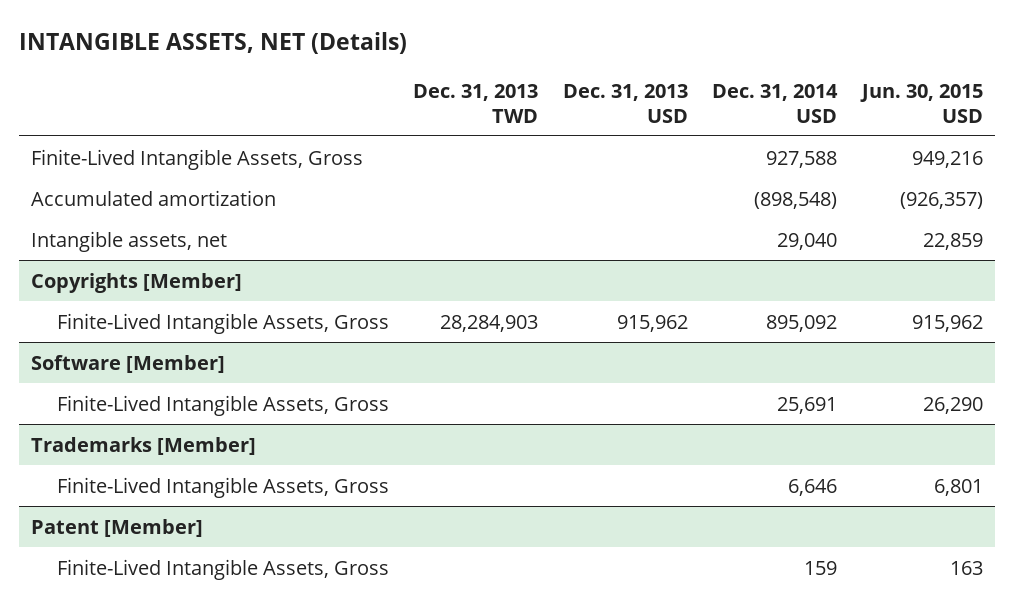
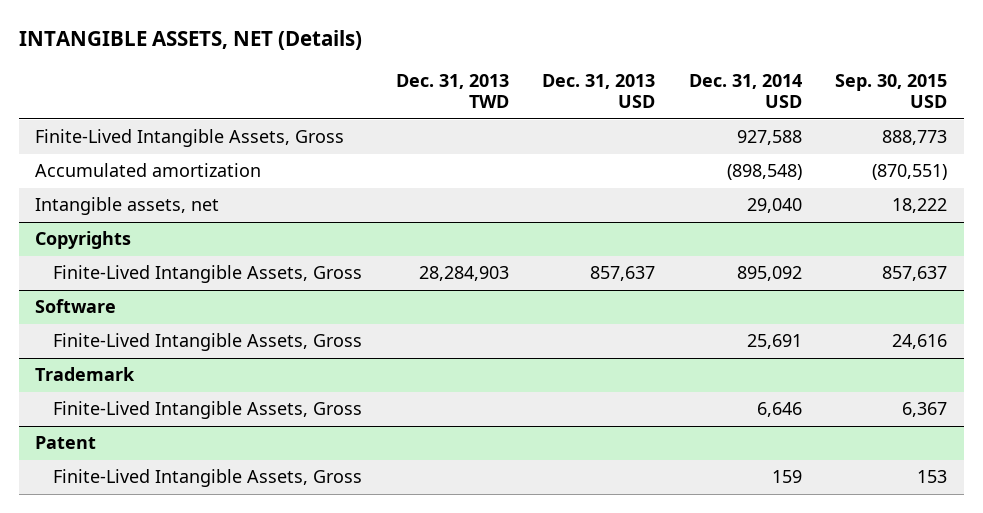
[859,83,983,123] Jun. 30, 2015 USD -> none
none -> [835,74,948,108] Sep. 30, 2015 USD
[30,272,242,293] Copyrights [Member] -> [35,231,132,250] Copyrights
[616,314,688,332] 915,962 -> [590,266,656,282] 857,637
[30,354,225,373] Software [Member] -> [35,299,117,314] Software
[30,436,256,455] Trademarks [Member] -> [35,367,136,382] Trademark
[30,518,203,537] Patent [Member] -> [35,436,97,450] Patent

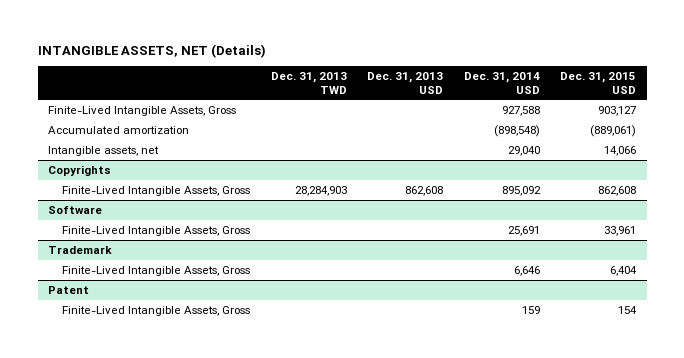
[835,74,948,108] Sep. 30, 2015 USD -> none
none -> [560,72,637,94] Dec. 31, 2015 USD
[590,266,656,282] 857,637 -> [405,185,444,196] 862,608

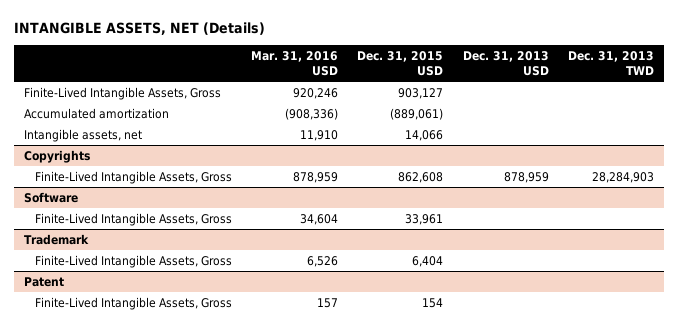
[463,72,540,94] Dec. 31, 2014 USD -> none
none -> [250,50,338,76] Mar. 31, 2016 USD
[405,185,444,196] 862,608 -> [503,171,549,183] 878,959

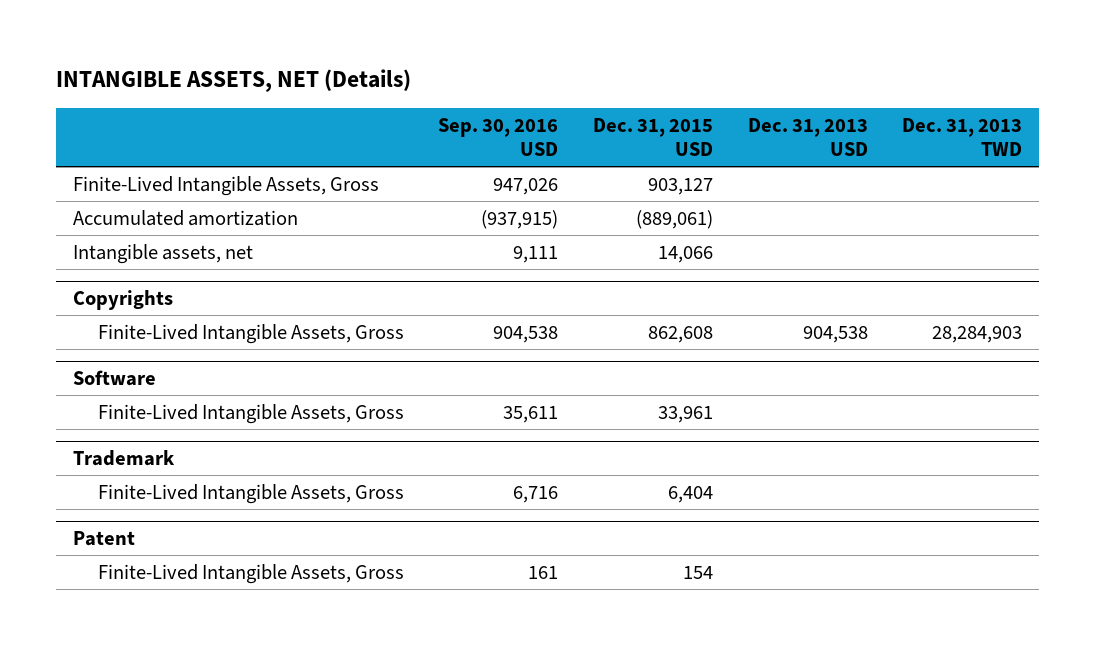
[250,50,338,76] Mar. 31, 2016 USD -> none
none -> [438,117,559,156] Sep. 30, 2016 USD
[503,171,549,183] 878,959 -> [802,325,868,343] 904,538

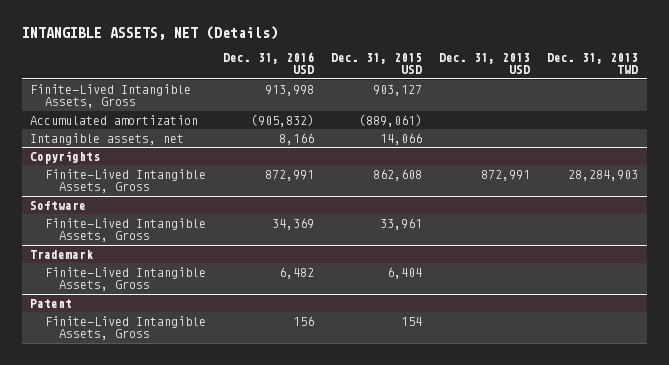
[438,117,559,156] Sep. 30, 2016 USD -> none
none -> [223,51,315,75] Dec. 31, 2016 USD
[802,325,868,343] 904,538 -> [481,169,531,181] 872,991

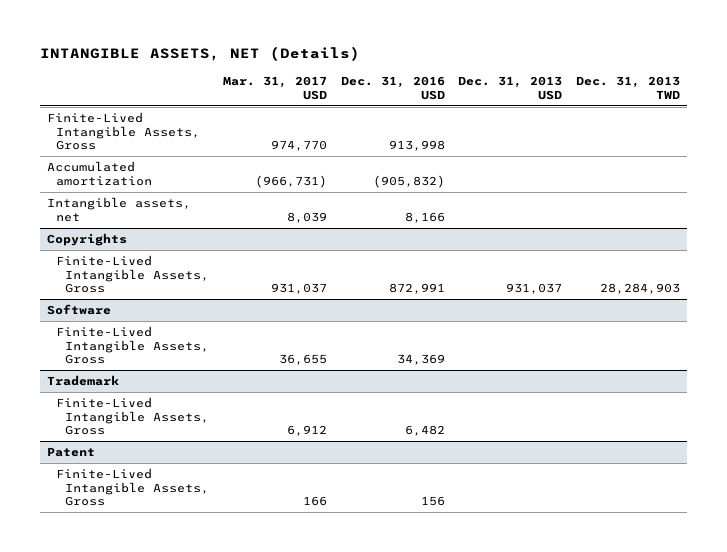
[331,52,423,75] Dec. 31, 2015 USD -> none
none -> [222,76,327,100] Mar. 31, 2017 USD
[481,169,531,181] 872,991 -> [506,283,563,295] 931,037

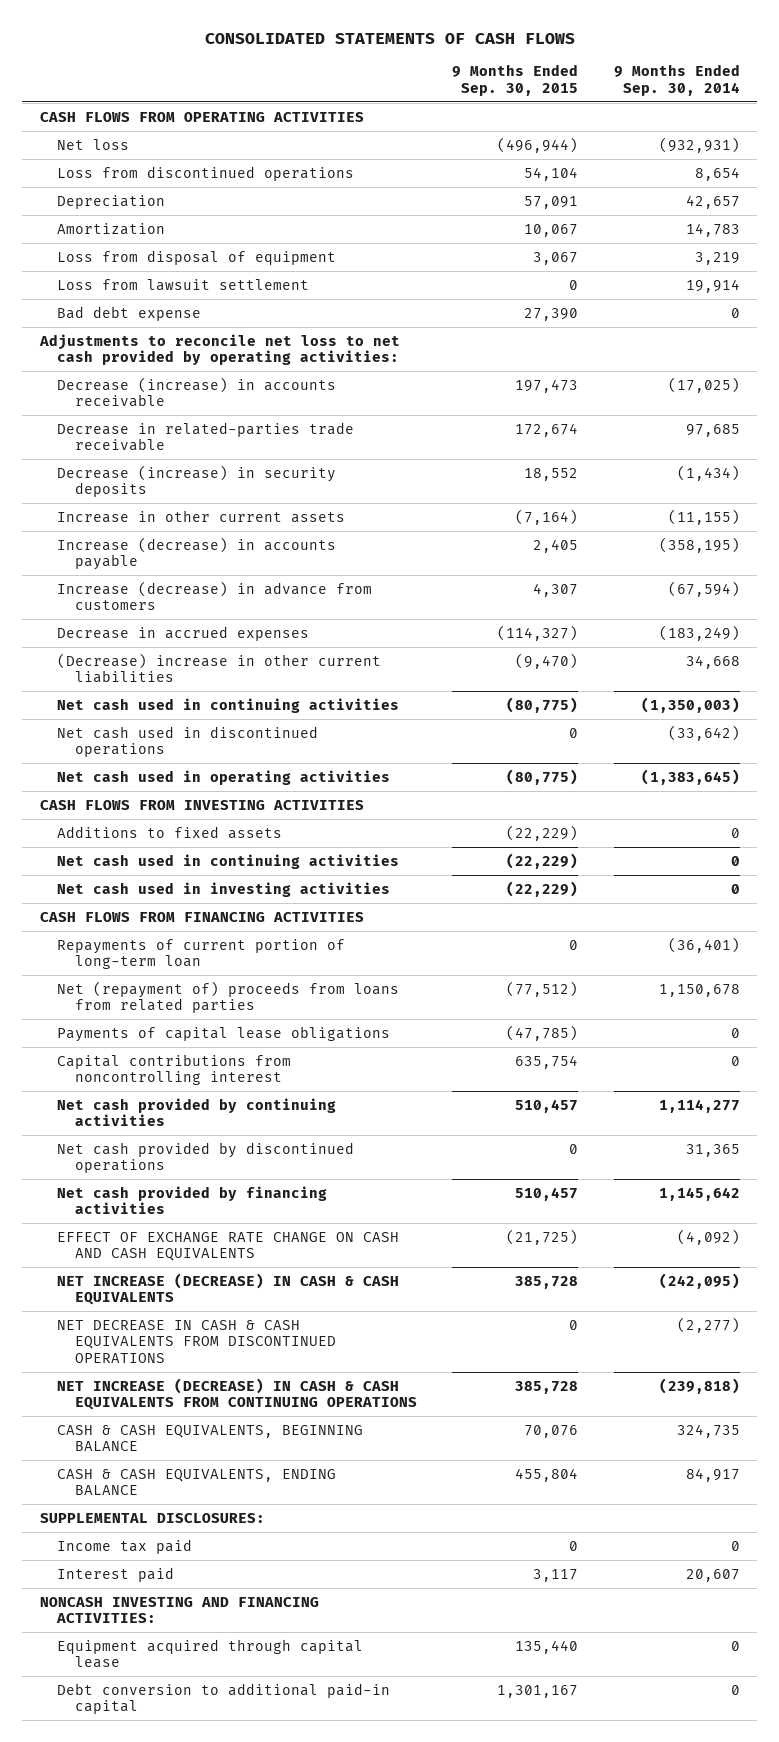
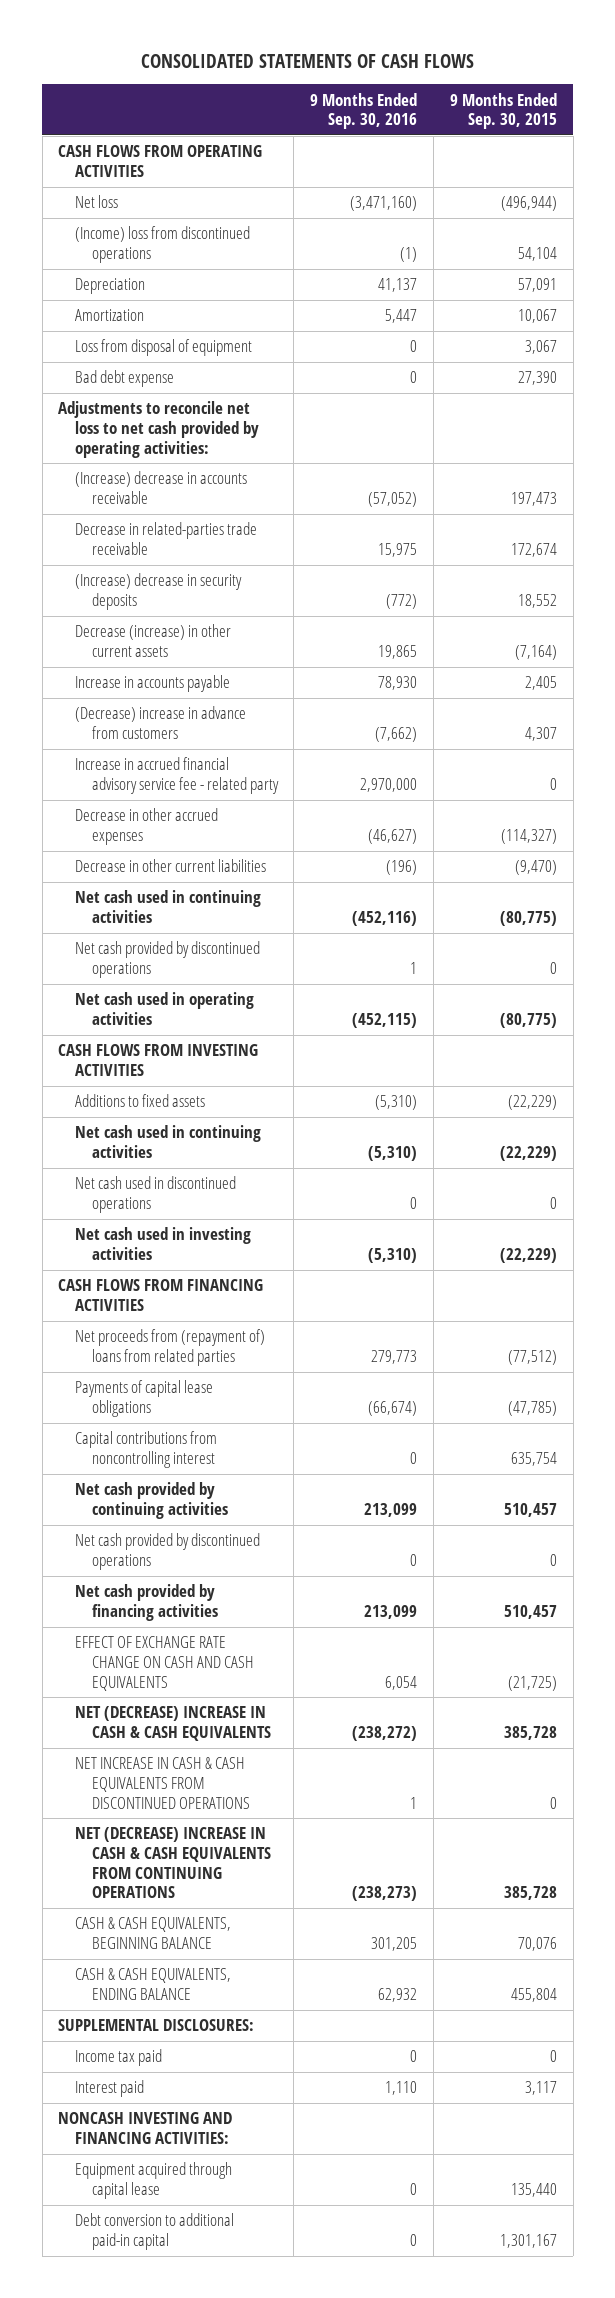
[613,64,740,96] 9 Months Ended Sep. 30, 2014 -> none
none -> [310,92,418,130] 9 Months Ended Sep. 30, 2016
[57,165,355,181] Loss from discontinued operations -> [74,226,250,264] (Income) loss from discontinued operations
[57,278,310,291] Loss from lawsuit settlement -> none
[57,376,337,408] Decrease (increase) in accounts receivable -> [74,471,247,505] (Increase) decrease in accounts receivable
[57,464,337,498] Decrease (increase) in security deposits -> [74,573,242,611] (Increase) decrease in security deposits
[57,509,346,523] Increase in other current assets -> [74,624,231,658] Decrease (increase) in other current assets
[57,536,337,571] Increase (decrease) in accounts payable -> [74,675,230,693] Increase in accounts payable
[57,580,373,611] Increase (decrease) in advance from customers -> [74,706,246,740] (Decrease) increase in advance from customers
none -> [74,757,279,795] Increase in accrued financial advisory service fee - related party
[57,625,310,641] Decrease in accrued expenses -> [74,808,218,846] Decrease in other accrued expenses
[57,652,382,684] (Decrease) increase in other current liabilities -> [74,859,266,873] Decrease in other current liabilities
none -> [74,941,260,979] Net cash provided by discontinued operations
[57,725,319,758] Net cash used in discontinued operations -> [74,1176,236,1214] Net cash used in discontinued operations
[57,938,346,970] Repayments of current portion of long-term loan -> none
[57,980,400,1014] Net (repayment of) proceeds from loans from related parties -> [74,1329,265,1367] Net proceeds from (repayment of) loans from related parties
[57,1272,400,1306] NET INCREASE (DECREASE) IN CASH & CASH EQUIVALENTS -> [74,1706,271,1742] NET (DECREASE) INCREASE IN CASH & CASH EQUIVALENTS
[57,1319,337,1363] NET DECREASE IN CASH & CASH EQUIVALENTS FROM DISCONTINUED OPERATIONS -> [74,1757,250,1809] NET INCREASE IN CASH & CASH EQUIVALENTS FROM DISCONTINUED OPERATIONS
[57,1377,418,1411] NET INCREASE (DECREASE) IN CASH & CASH EQUIVALENTS FROM CONTINUING OPERATIONS -> [74,1827,271,1899] NET (DECREASE) INCREASE IN CASH & CASH EQUIVALENTS FROM CONTINUING OPERATIONS

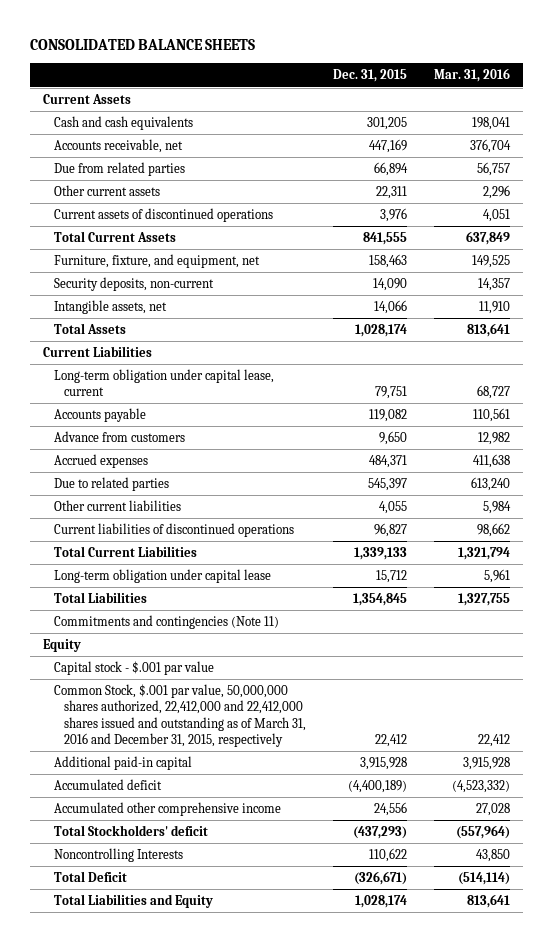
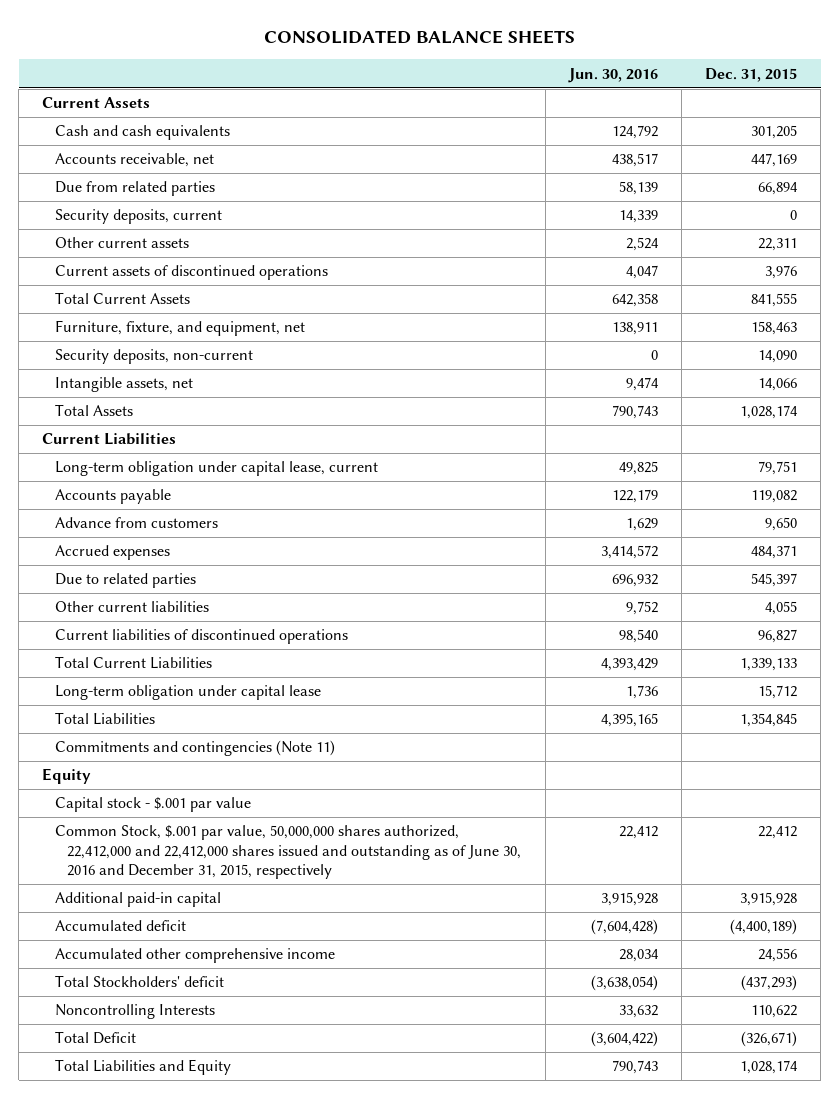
[433,68,510,83] Mar. 31, 2016 -> none
none -> [567,67,658,83] Jun. 30, 2016
none -> [54,209,222,225] Security deposits, current
[53,683,306,748] Common Stock, $.001 par value, 50,000,000 shares authorized, 22,412,000 and 22,412,000 shares issued and outstanding as of March 31, 2016 and December 31, 2015, respectively -> [54,825,522,880] Common Stock, $.001 par value, 50,000,000 shares authorized, 22,412,000 and 22,412,000 shares issued and outstanding as of June 30, 2016 and December 31, 2015, respectively

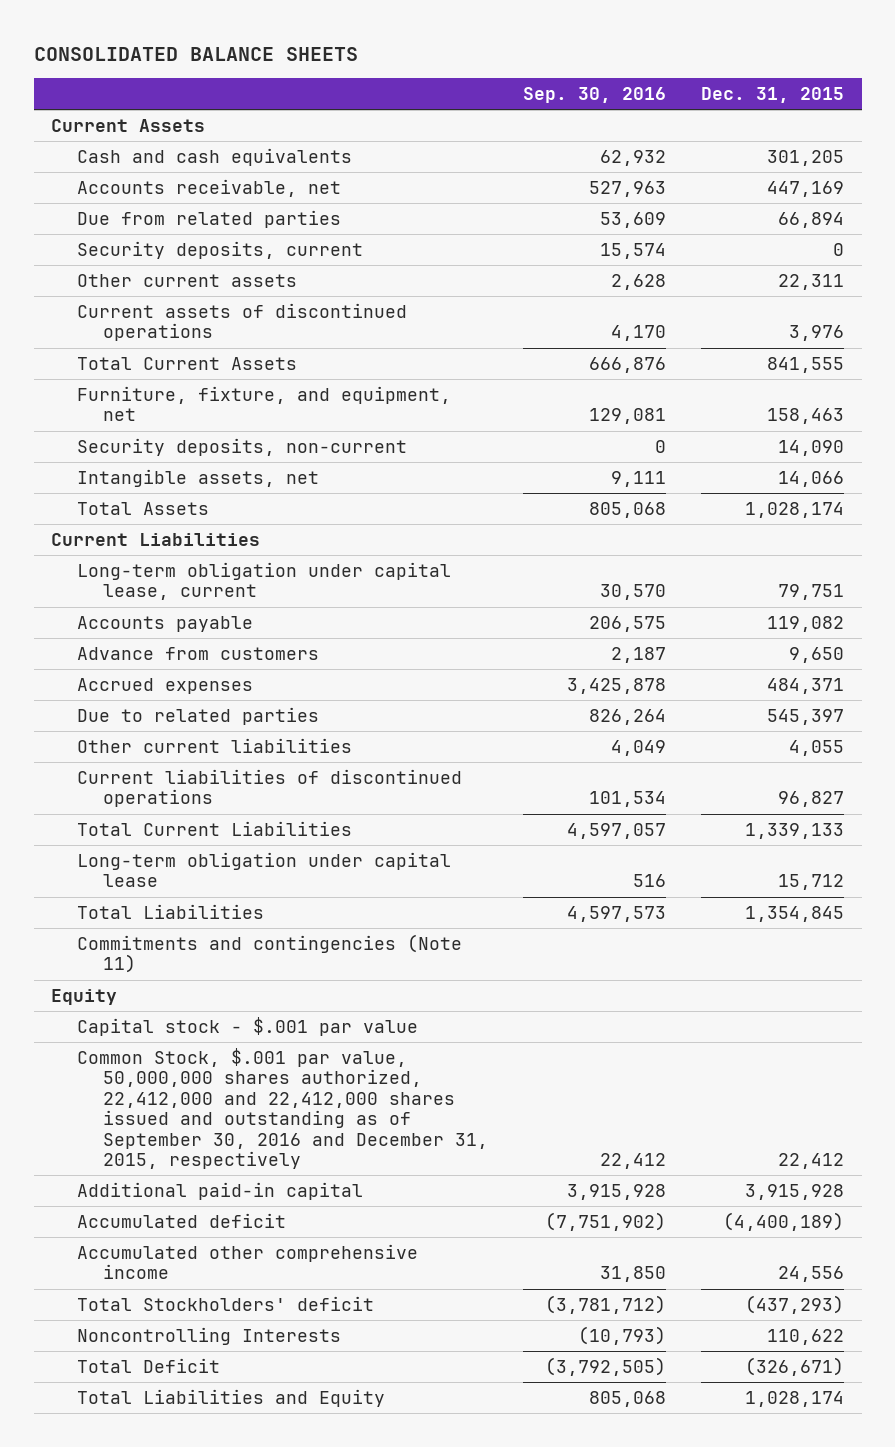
[567,67,658,83] Jun. 30, 2016 -> none
none -> [523,86,667,103] Sep. 30, 2016
[54,825,522,880] Common Stock, $.001 par value, 50,000,000 shares authorized, 22,412,000 and 22,412,000 shares issued and outstanding as of June 30, 2016 and December 31, 2015, respectively -> [77,1047,489,1170] Common Stock, $.001 par value, 50,000,000 shares authorized, 22,412,000 and 22,412,000 shares issued and outstanding as of September 30, 2016 and December 31, 2015, respectively

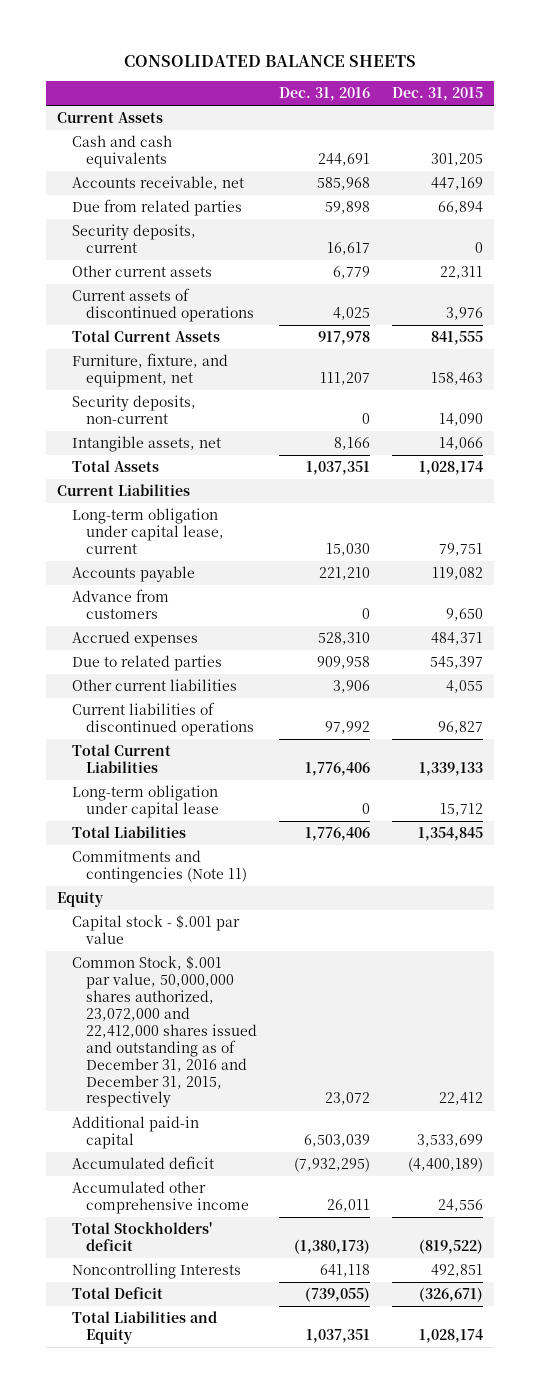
[523,86,667,103] Sep. 30, 2016 -> none
none -> [279,87,371,102] Dec. 31, 2016
[77,1047,489,1170] Common Stock, $.001 par value, 50,000,000 shares authorized, 22,412,000 and 22,412,000 shares issued and outstanding as of September 30, 2016 and December 31, 2015, respectively -> [71,956,258,1108] Common Stock, $.001 par value, 50,000,000 shares authorized, 23,072,000 and 22,412,000 shares issued and outstanding as of December 31, 2016 and December 31, 2015, respectively
[745,1183,845,1200] 3,915,928 -> [417,1134,484,1148] 3,533,699
[745,1294,845,1314] (437,293) -> [419,1239,484,1255] (819,522)
[767,1328,845,1345] 110,622 -> [431,1264,484,1278] 492,851

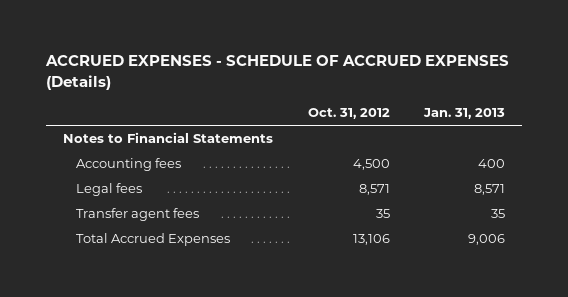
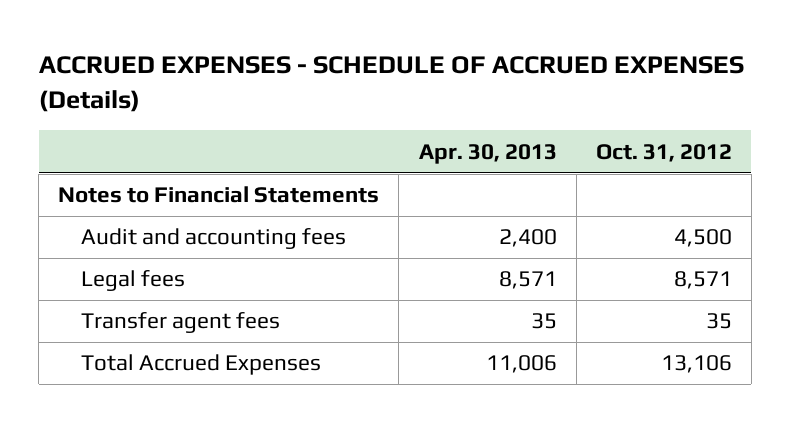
[423,108,506,120] Jan. 31, 2013 -> none
none -> [418,143,557,164] Apr. 30, 2013
[76,158,182,172] Accounting fees -> [81,228,347,250] Audit and accounting fees

